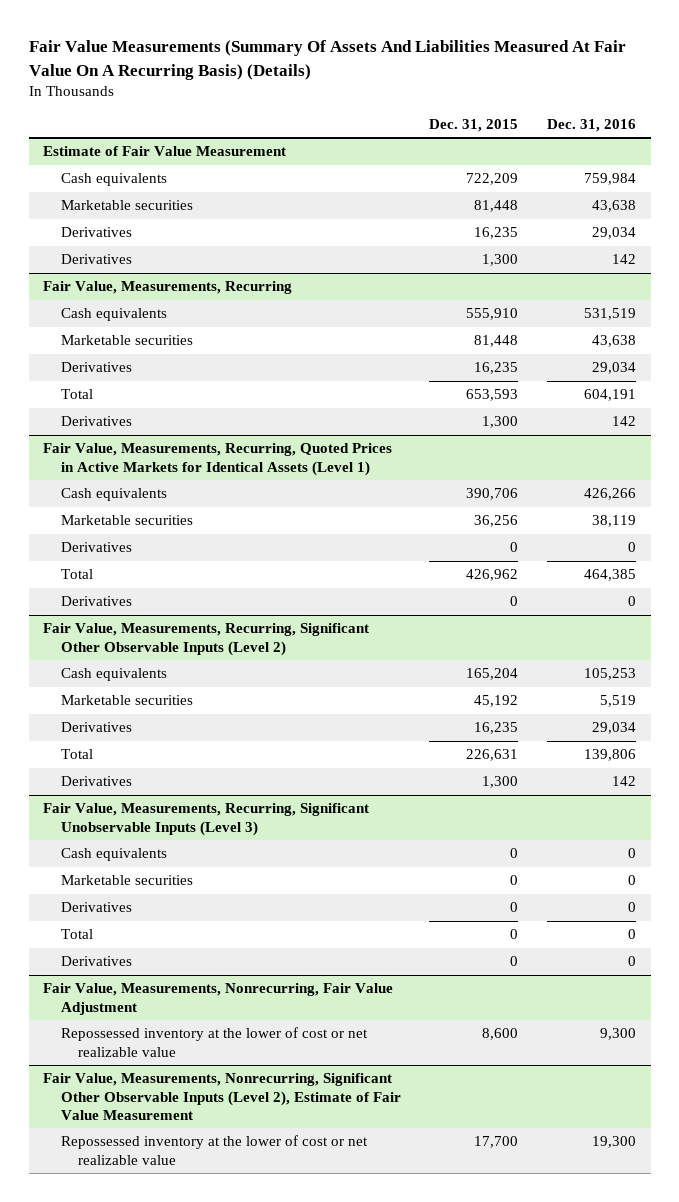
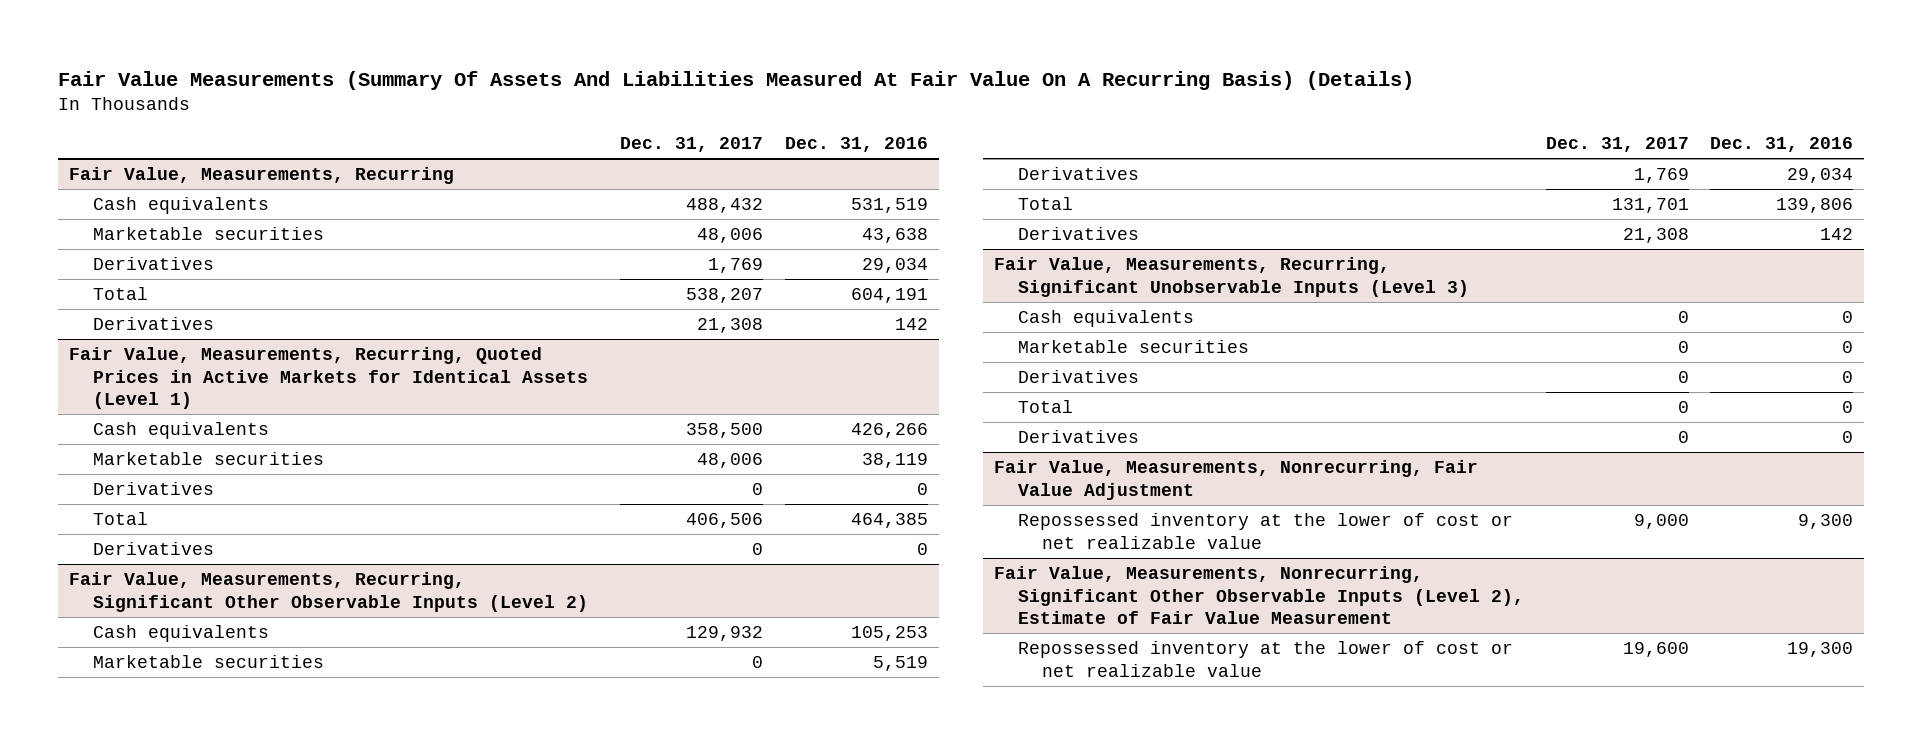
[429,118,519,132] Dec. 31, 2015 -> none
none -> [620,136,764,152] Dec. 31, 2017
[43,146,287,157] Estimate of Fair Value Measurement -> none
[60,173,167,187] Cash equivalents -> none
[60,200,193,211] Marketable securities -> none
[60,227,132,238] Derivatives -> none
[60,254,132,265] Derivatives -> none

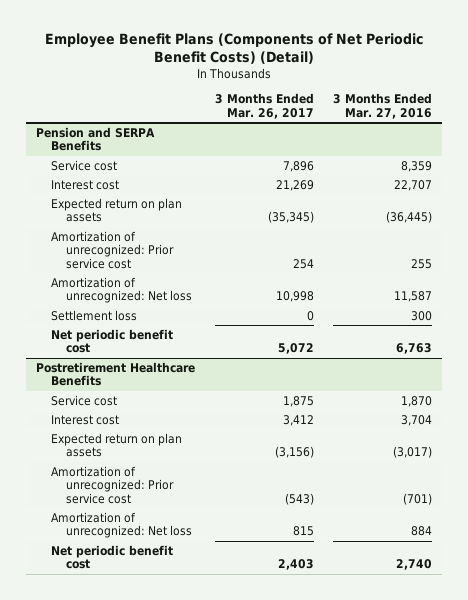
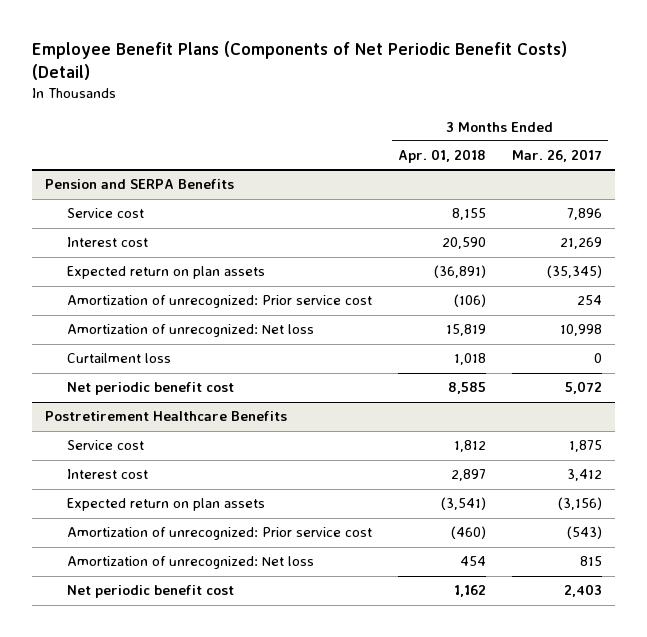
[333,93,433,120] 3 Months Ended Mar. 27, 2016 -> none
none -> [397,149,486,164] Apr. 01, 2018
[50,309,137,321] Settlement loss -> [67,353,172,364] Curtailment loss

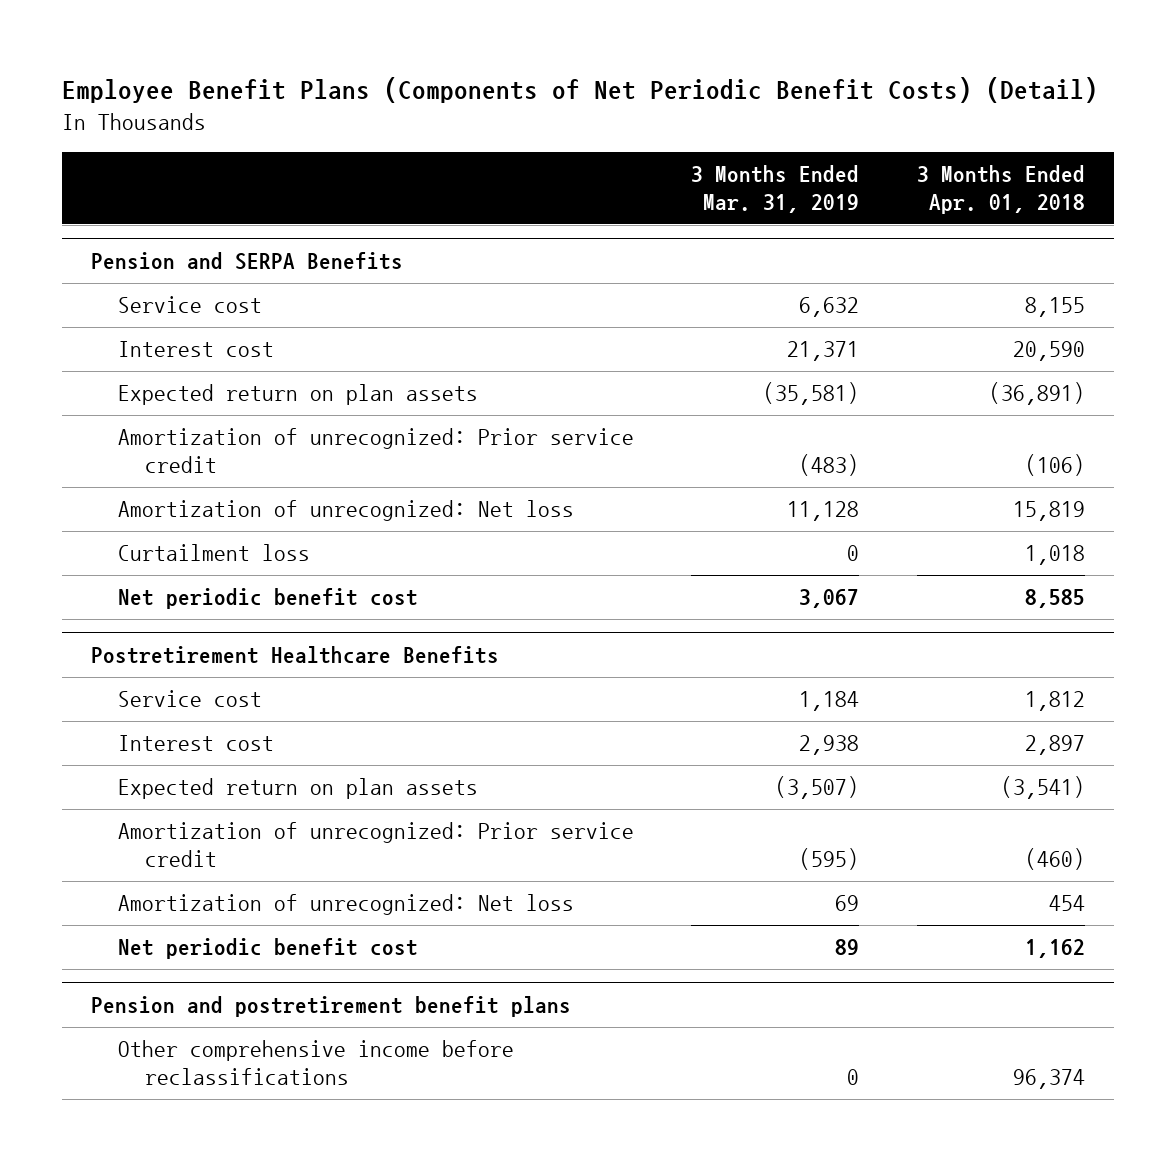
[511,149,602,163] Mar. 26, 2017 -> none
none -> [691,165,860,214] 3 Months Ended Mar. 31, 2019
[67,295,373,309] Amortization of unrecognized: Prior service cost -> [117,428,634,474] Amortization of unrecognized: Prior service credit
[67,527,373,541] Amortization of unrecognized: Prior service cost -> [117,822,634,868] Amortization of unrecognized: Prior service credit
none -> [90,996,571,1018] Pension and postretirement benefit plans
none -> [117,1040,514,1086] Other comprehensive income before reclassifications

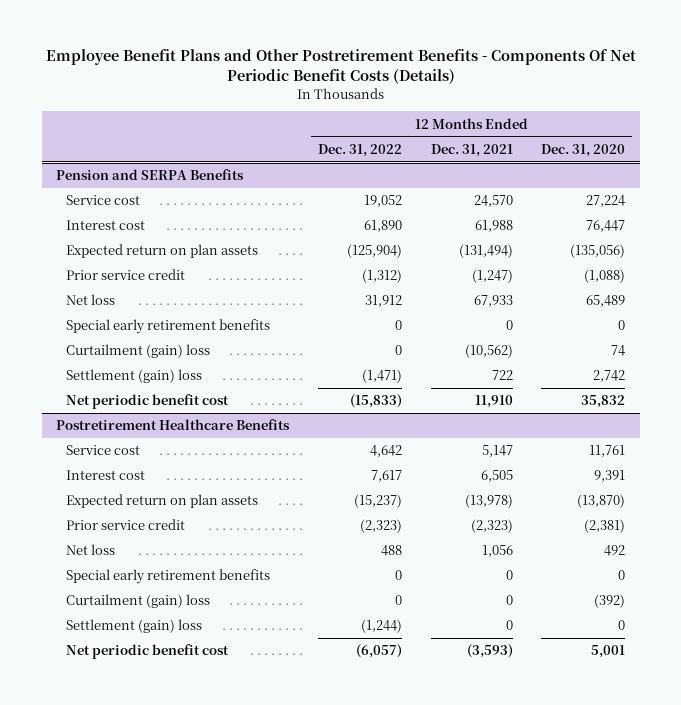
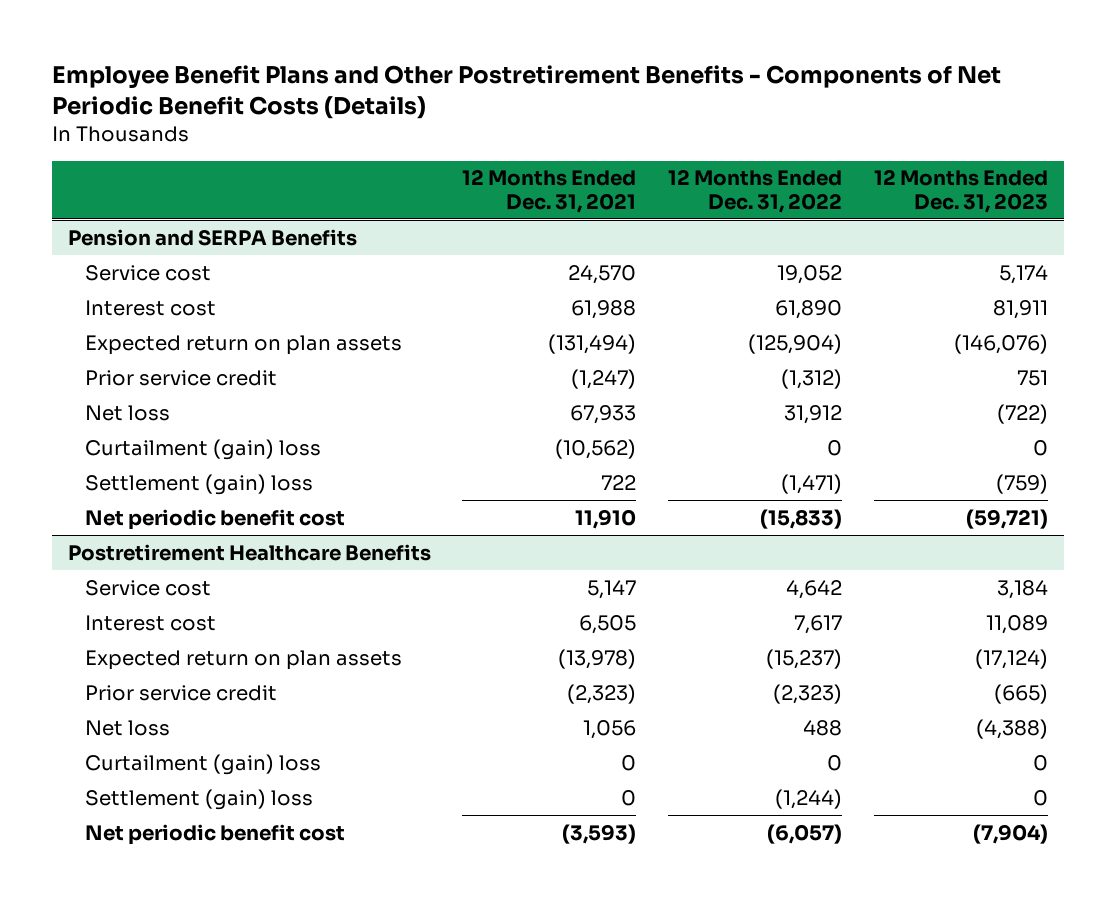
[45,49,636,85] Employee Benefit Plans and Other Postretirement Benefits - Components Of Net Periodic Benefit Costs (Details) -> [51,64,1001,119] Employee Benefit Plans and Other Postretirement Benefits - Components of Net Periodic Benefit Costs (Details)
[541,143,626,157] Dec. 31, 2020 -> none
none -> [873,169,1048,213] 12 Months Ended Dec. 31, 2023
[65,319,270,335] Special early retirement benefits -> none
[65,569,270,585] Special early retirement benefits -> none

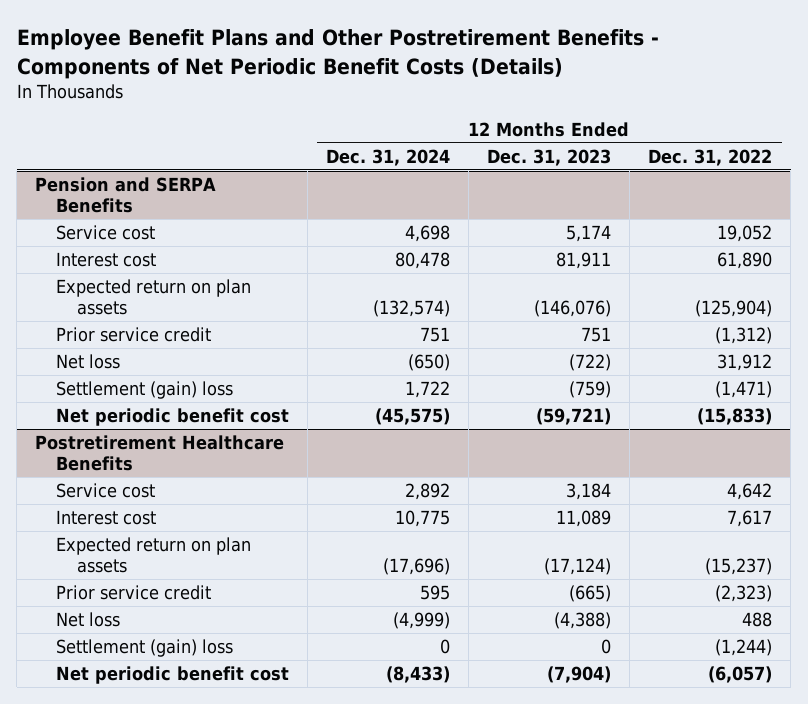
[462,169,637,213] 12 Months Ended Dec. 31, 2021 -> none
none -> [326,148,451,166] Dec. 31, 2024
[85,438,322,460] Curtailment (gain) loss -> none
[85,753,322,775] Curtailment (gain) loss -> none

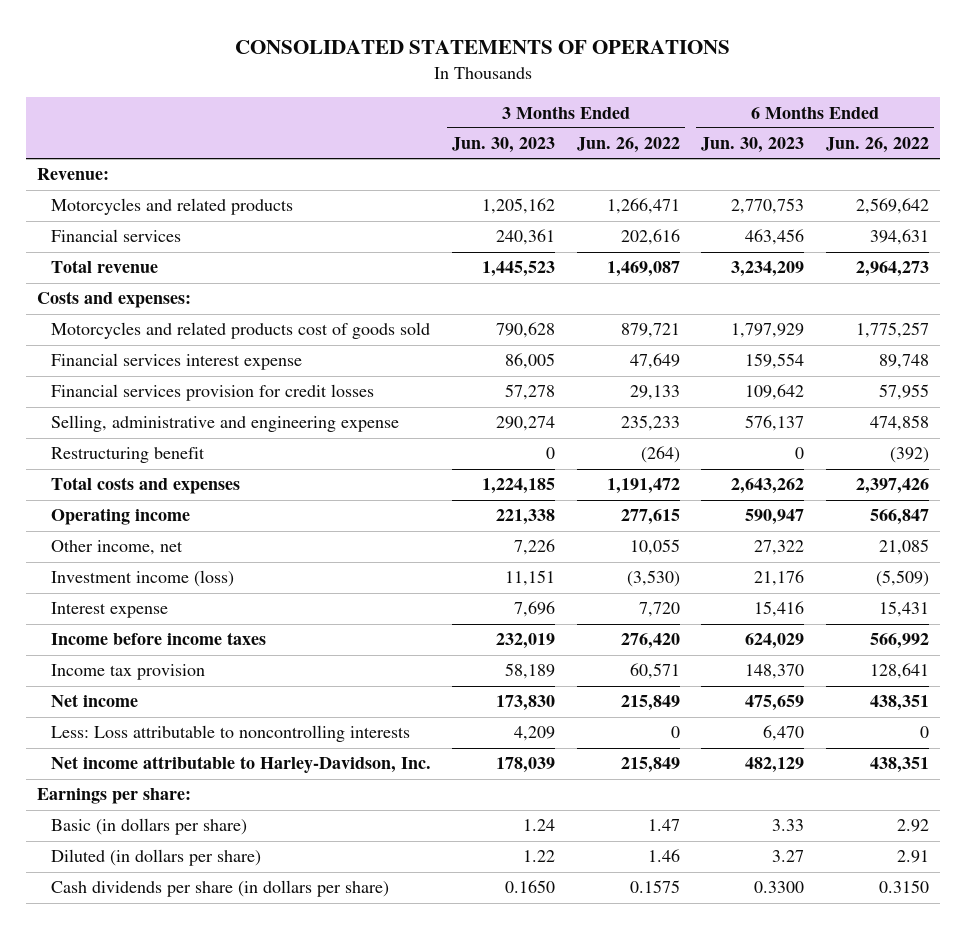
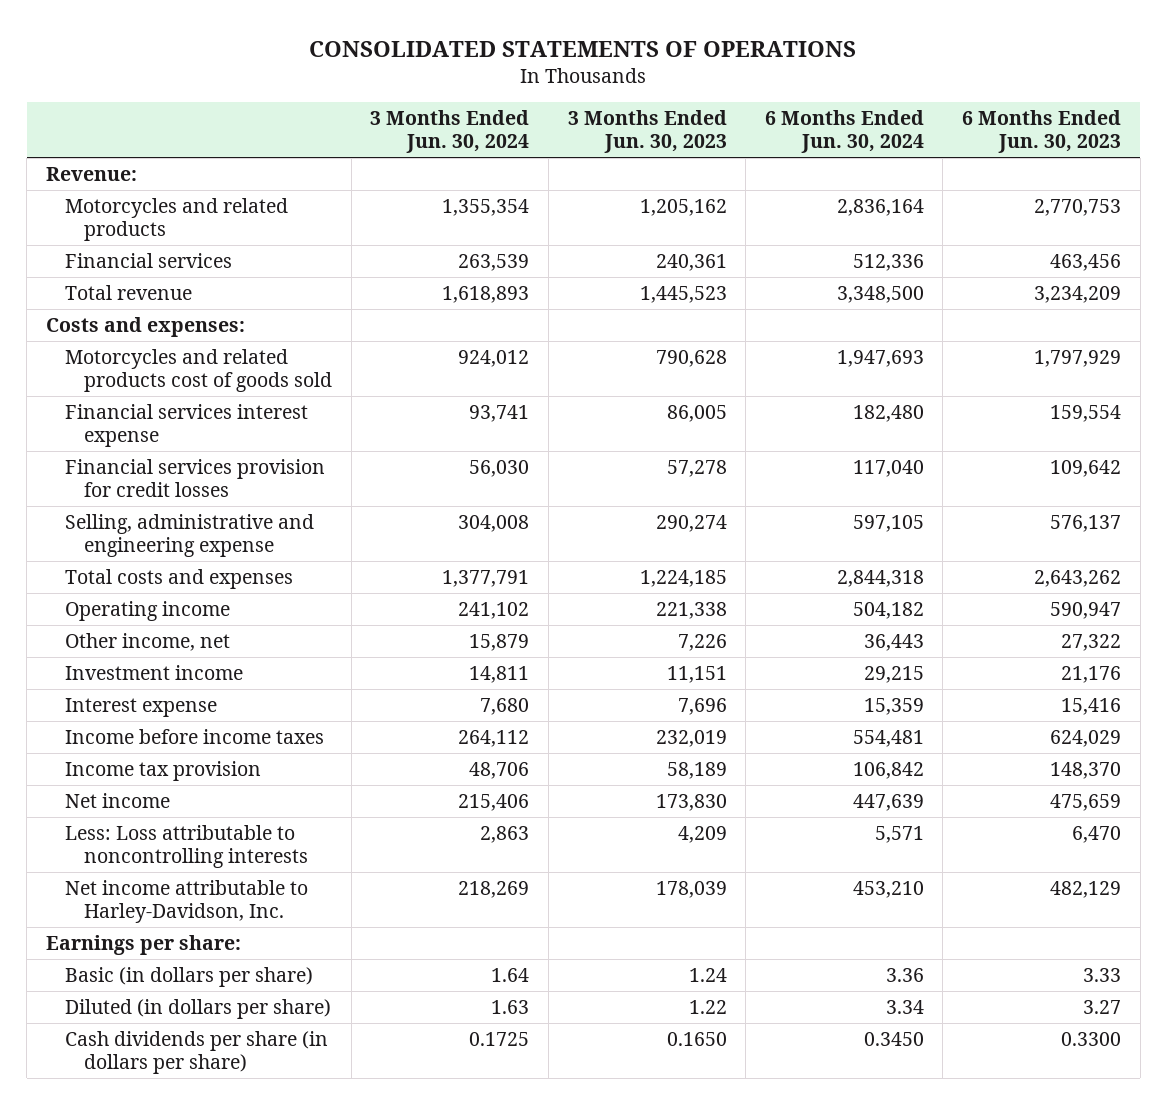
[576,137,680,154] Jun. 26, 2022 -> none
[825,137,929,154] Jun. 26, 2022 -> none
none -> [370,110,530,154] 3 Months Ended Jun. 30, 2024
none -> [764,110,924,154] 6 Months Ended Jun. 30, 2024
[50,447,205,464] Restructuring benefit -> none
[50,570,234,588] Investment income (loss) -> [65,664,244,680] Investment income

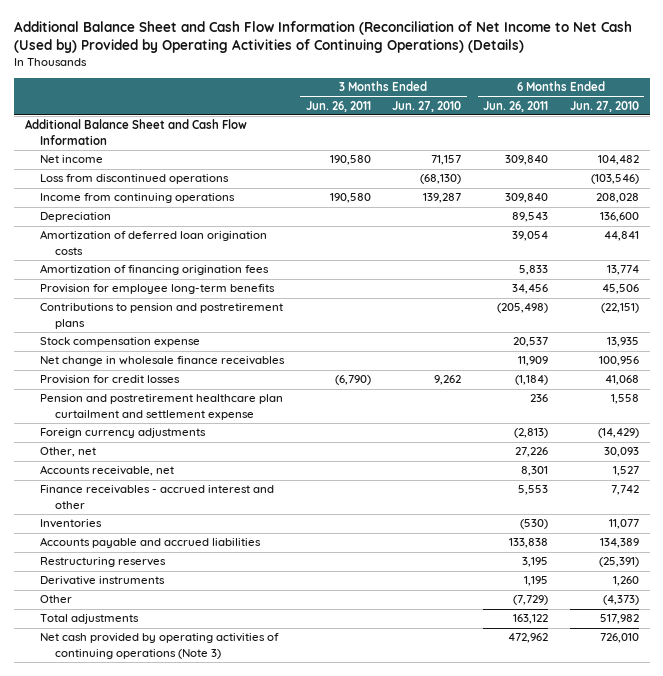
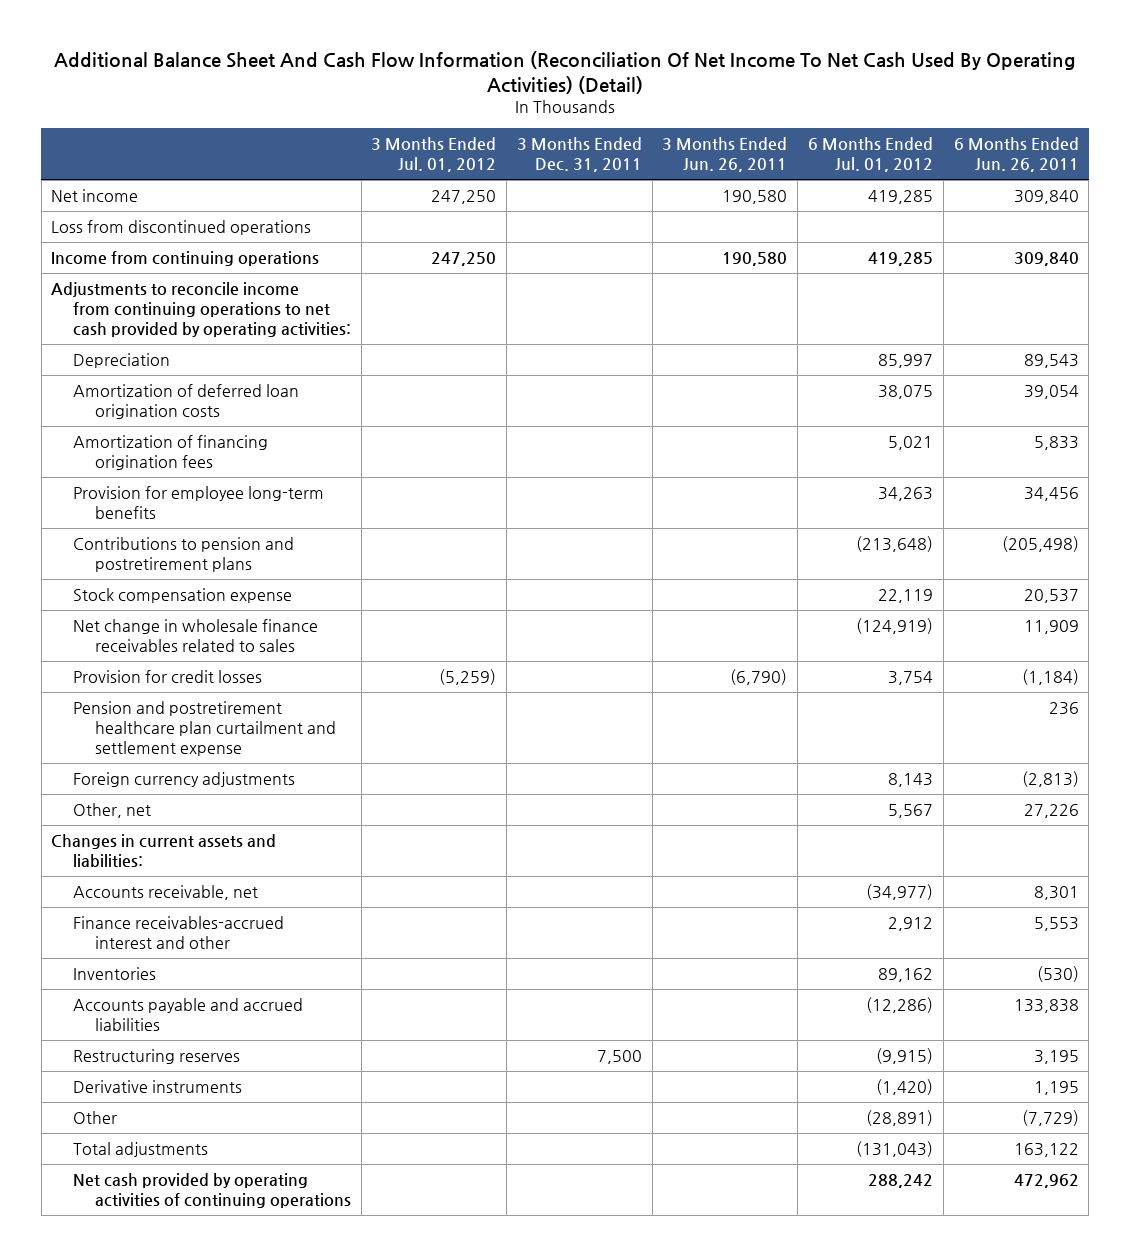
[13,20,632,54] Additional Balance Sheet and Cash Flow Information (Reconciliation of Net Income to Net Cash (Used by) Provided by Operating Activities of Continuing Operations) (Details) -> [53,50,1076,94] Additional Balance Sheet And Cash Flow Information (Reconciliation Of Net Income To Net Cash Used By Operating Activities) (Detail)
[392,100,462,112] Jun. 27, 2010 -> none
[569,100,639,112] Jun. 27, 2010 -> none
none -> [371,137,497,173] 3 Months Ended Jul. 01, 2012
none -> [516,137,642,173] 3 Months Ended Dec. 31, 2011
none -> [808,137,934,173] 6 Months Ended Jul. 01, 2012
[24,119,247,145] Additional Balance Sheet and Cash Flow Information -> none
none -> [51,282,351,337] Adjustments to reconcile income from continuing operations to net cash provided by operating activities:
[39,356,285,367] Net change in wholesale finance receivables -> [72,619,318,652] Net change in wholesale finance receivables related to sales
none -> [51,834,277,867] Changes in current assets and liabilities:
[39,485,274,509] Finance receivables - accrued interest and other -> [72,916,284,949] Finance receivables-accrued interest and other
[39,633,279,659] Net cash provided by operating activities of continuing operations (Note 3) -> [72,1173,351,1208] Net cash provided by operating activities of continuing operations

